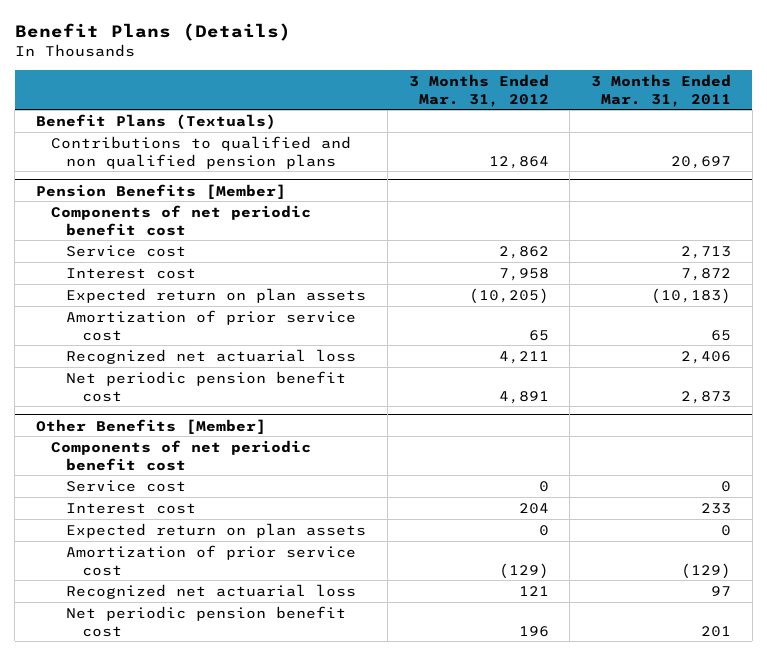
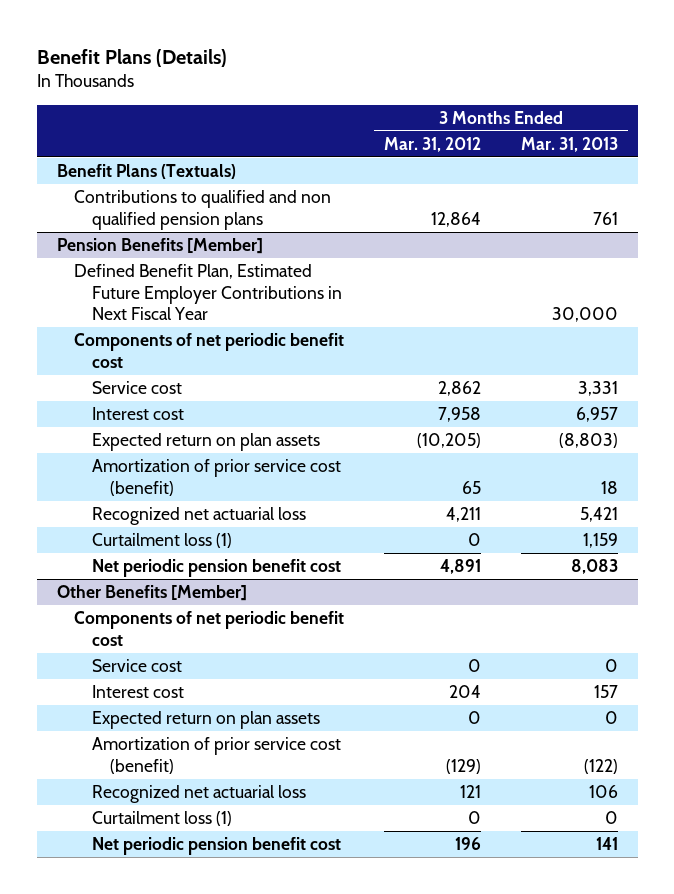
[590,73,731,107] 3 Months Ended Mar. 31, 2011 -> none
none -> [520,137,618,153] Mar. 31, 2013
none -> [74,264,343,321] Defined Benefit Plan, Estimated Future Employer Contributions in Next Fiscal Year
[66,309,357,341] Amortization of prior service cost -> [92,459,342,496] Amortization of prior service cost (benefit)
none -> [92,533,233,549] Curtailment loss (1)
[66,544,357,576] Amortization of prior service cost -> [92,737,342,774] Amortization of prior service cost (benefit)
none -> [92,811,233,827] Curtailment loss (1)

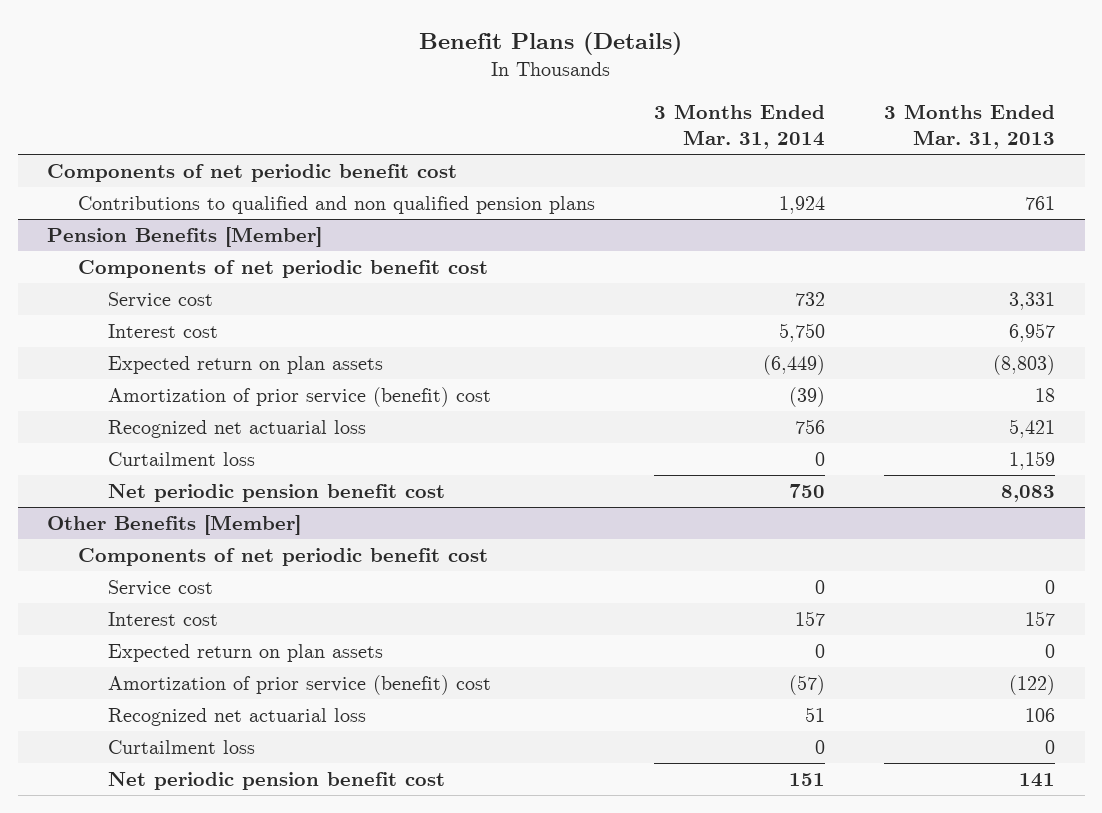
[384,137,482,153] Mar. 31, 2012 -> none
none -> [654,104,826,150] 3 Months Ended Mar. 31, 2014
[56,164,236,180] Benefit Plans (Textuals) -> none
none -> [47,163,458,182] Components of net periodic benefit cost
[74,264,343,321] Defined Benefit Plan, Estimated Future Employer Contributions in Next Fiscal Year -> none
[92,459,342,496] Amortization of prior service cost (benefit) -> [108,386,492,407] Amortization of prior service (benefit) cost
[92,533,233,549] Curtailment loss (1) -> [108,451,256,466] Curtailment loss
[92,737,342,774] Amortization of prior service cost (benefit) -> [108,674,492,695] Amortization of prior service (benefit) cost
[92,811,233,827] Curtailment loss (1) -> [108,739,256,754] Curtailment loss

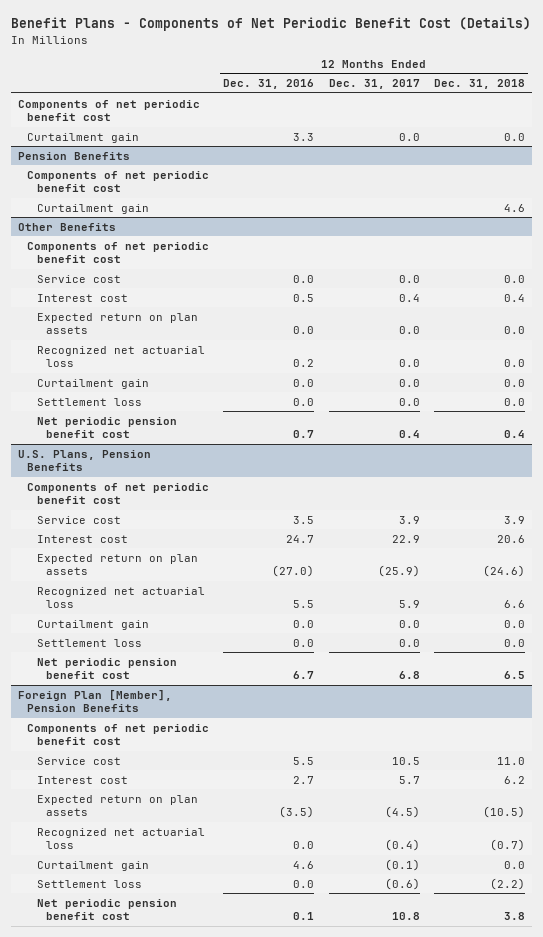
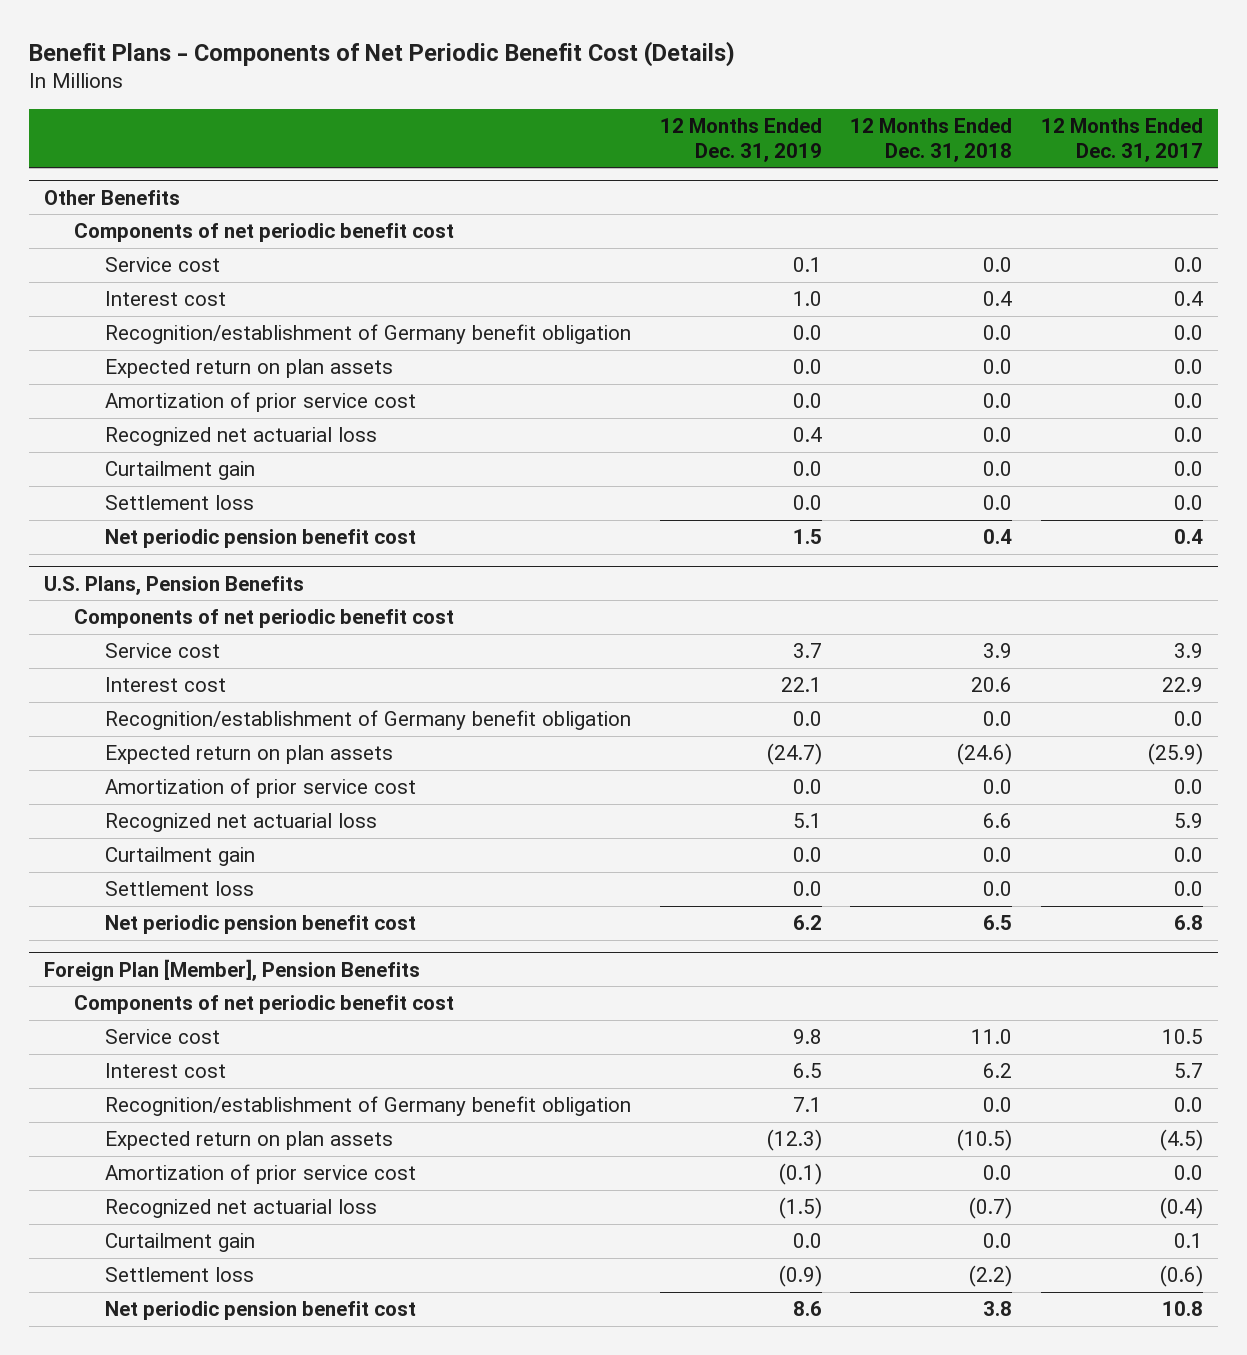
[223,79,315,90] Dec. 31, 2016 -> none
none -> [659,117,822,162] 12 Months Ended Dec. 31, 2019
[18,99,201,122] Components of net periodic benefit cost -> none
[27,132,140,143] Curtailment gain -> none
[18,151,131,160] Pension Benefits -> none
[27,170,210,193] Components of net periodic benefit cost -> none
[36,203,149,214] Curtailment gain -> none
none -> [104,324,631,345] Recognition/establishment of Germany benefit obligation
none -> [104,392,416,413] Amortization of prior service cost
none -> [104,710,631,731] Recognition/establishment of Germany benefit obligation
none -> [104,778,416,799] Amortization of prior service cost
none -> [104,1096,631,1117] Recognition/establishment of Germany benefit obligation
none -> [104,1164,416,1185] Amortization of prior service cost
[384,858,420,871] (0.1) -> [1174,1233,1204,1249] 0.1

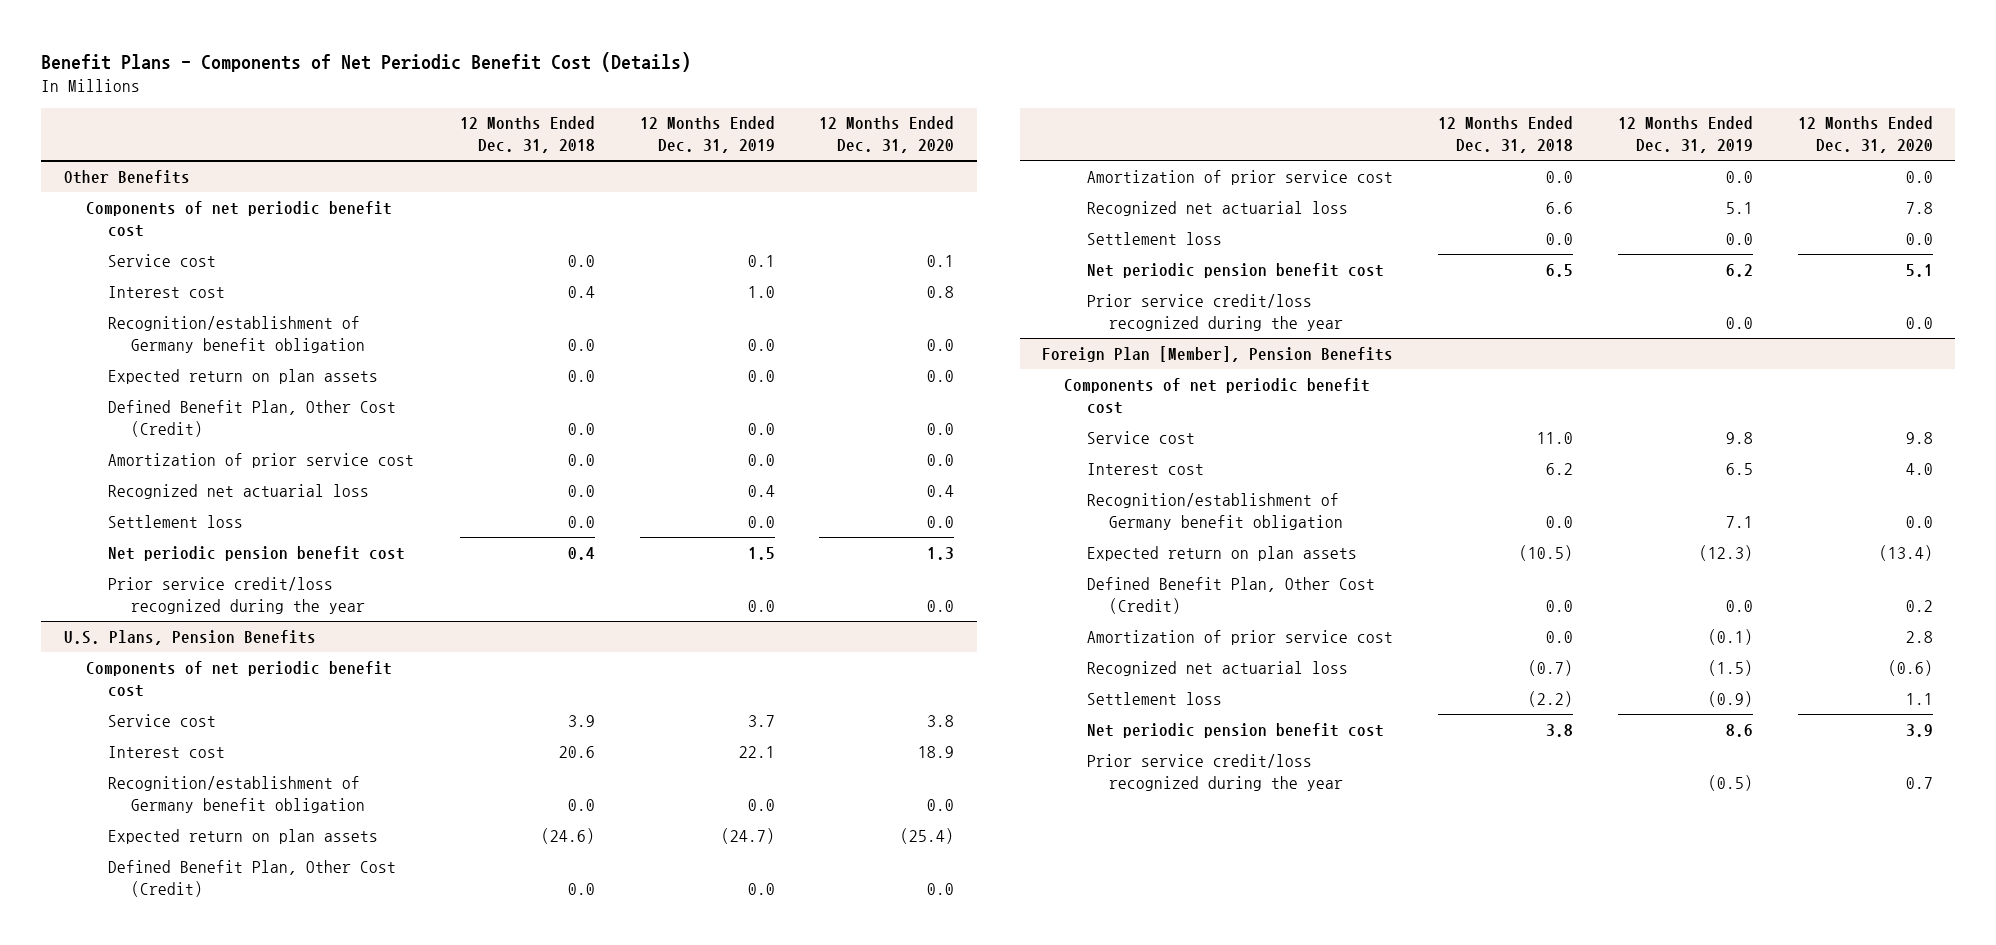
[1041,117,1204,162] 12 Months Ended Dec. 31, 2017 -> none
none -> [819,116,955,154] 12 Months Ended Dec. 31, 2020
none -> [108,399,397,437] Defined Benefit Plan, Other Cost (Credit)
[104,461,255,481] Curtailment gain -> none
none -> [108,576,365,614] Prior service credit/loss recognized during the year
none -> [108,859,397,897] Defined Benefit Plan, Other Cost (Credit)
[104,847,255,867] Curtailment gain -> none
none -> [1086,293,1344,331] Prior service credit/loss recognized during the year
none -> [1086,576,1375,614] Defined Benefit Plan, Other Cost (Credit)
[104,1233,255,1253] Curtailment gain -> none
none -> [1086,753,1344,791] Prior service credit/loss recognized during the year

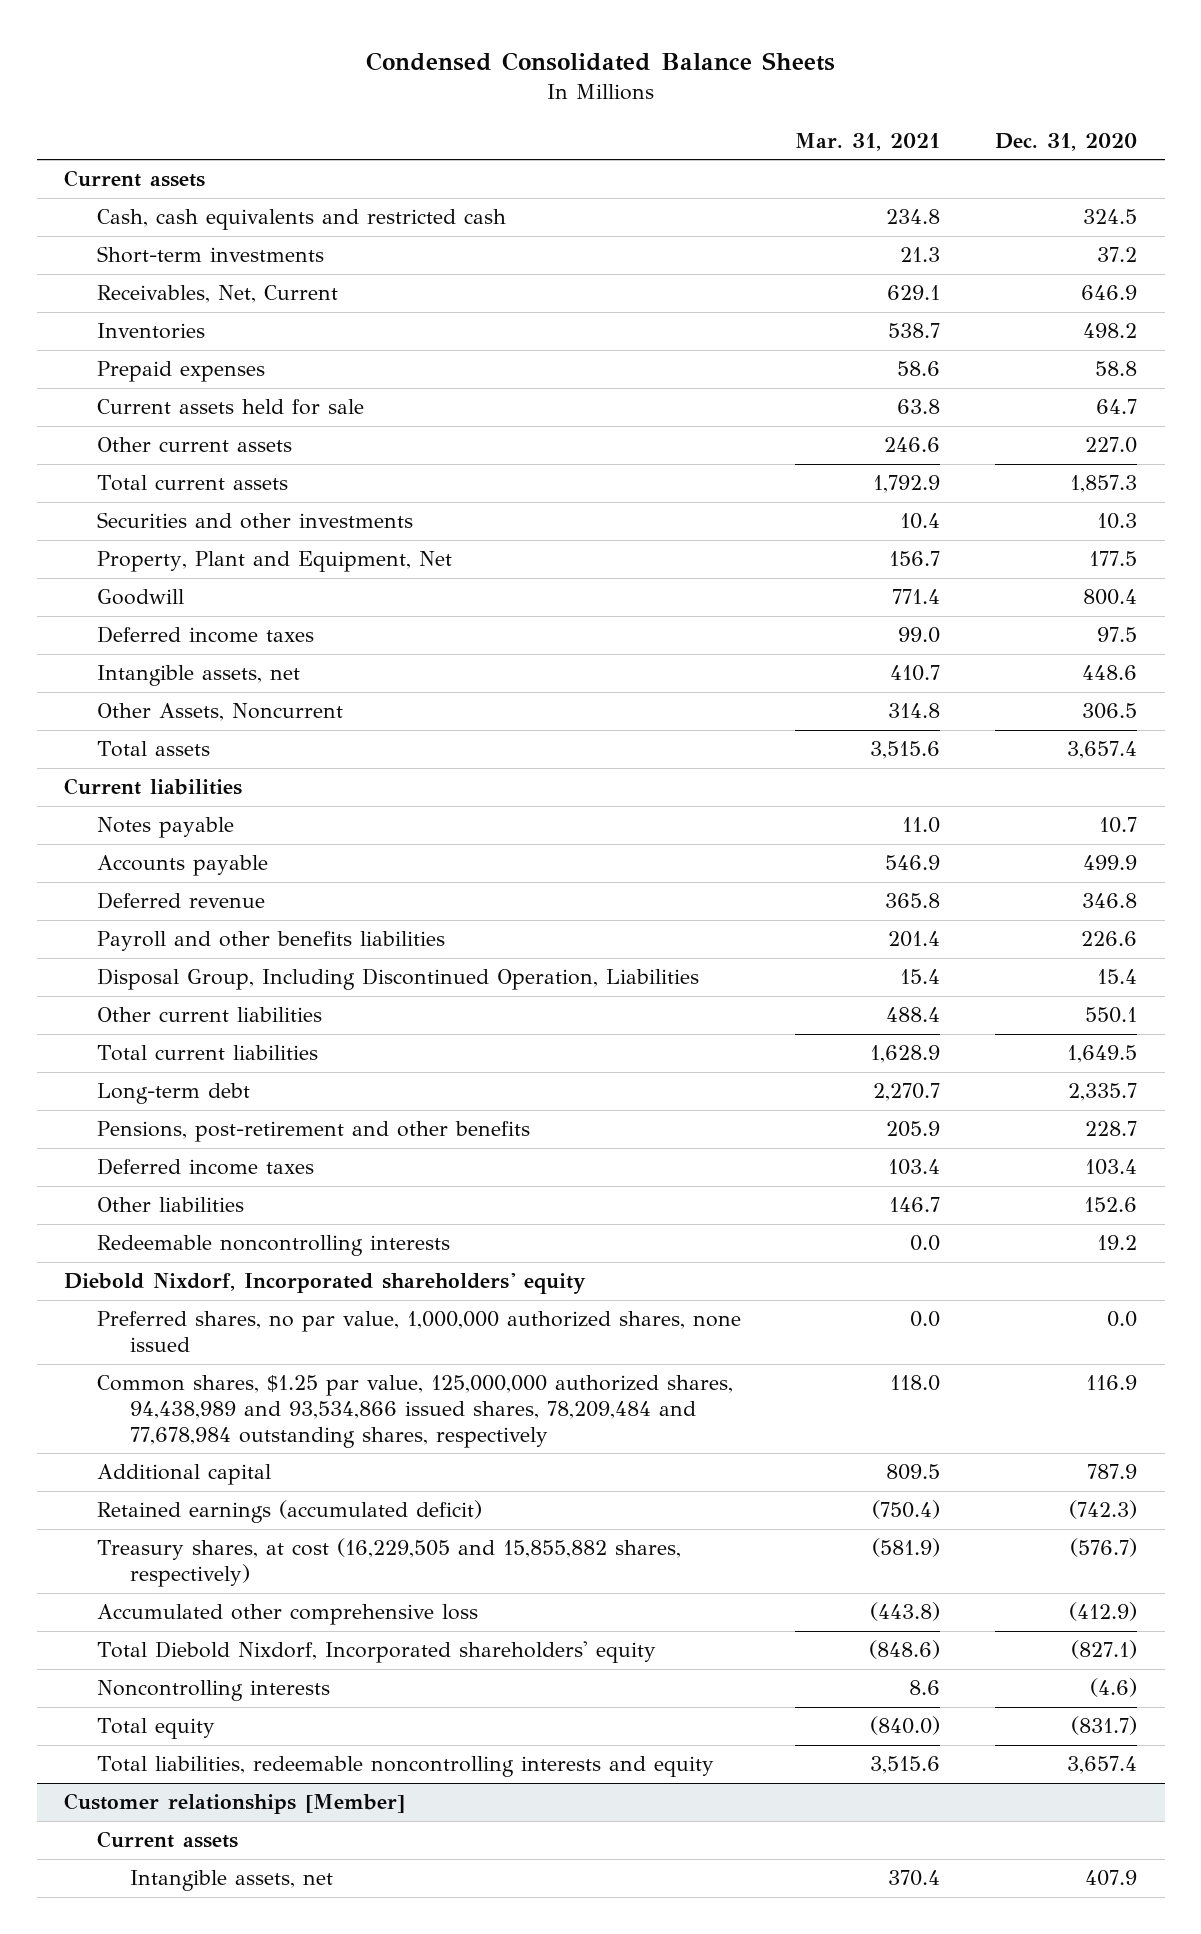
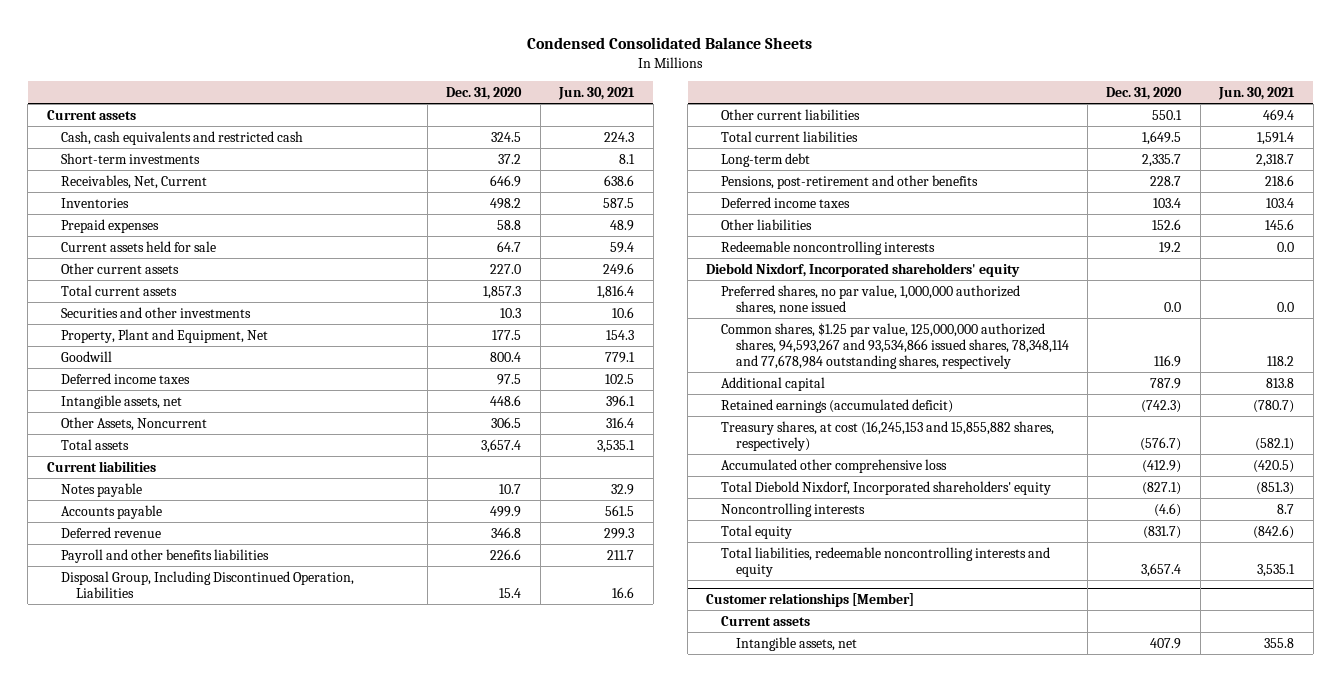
[795,132,941,151] Mar. 31, 2021 -> none
none -> [558,87,636,101] Jun. 30, 2021
[96,1375,733,1448] Common shares, $1.25 par value, 125,000,000 authorized shares, 94,438,989 and 93,534,866 issued shares, 78,209,484 and 77,678,984 outstanding shares, respectively -> [721,322,1069,369] Common shares, $1.25 par value, 125,000,000 authorized shares, 94,593,267 and 93,534,866 issued shares, 78,348,114 and 77,678,984 outstanding shares, respectively
[96,1538,681,1588] Treasury shares, at cost (16,229,505 and 15,855,882 shares, respectively) -> [721,420,1055,451] Treasury shares, at cost (16,245,153 and 15,855,882 shares, respectively)

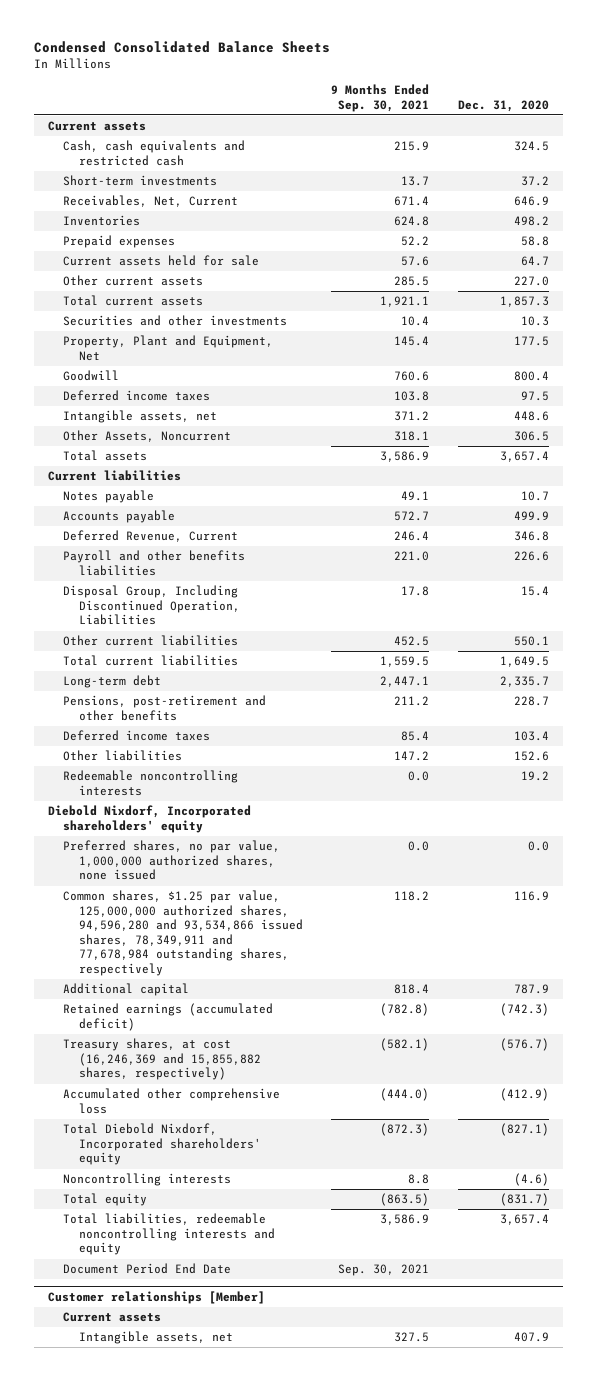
[558,87,636,101] Jun. 30, 2021 -> none
none -> [331,84,430,112] 9 Months Ended Sep. 30, 2021
[61,526,162,538] Deferred revenue -> [63,530,239,543] Deferred Revenue, Current
[721,322,1069,369] Common shares, $1.25 par value, 125,000,000 authorized shares, 94,593,267 and 93,534,866 issued shares, 78,348,114 and 77,678,984 outstanding shares, respectively -> [63,890,303,976] Common shares, $1.25 par value, 125,000,000 authorized shares, 94,596,280 and 93,534,866 issued shares, 78,349,911 and 77,678,984 outstanding shares, respectively
[721,420,1055,451] Treasury shares, at cost (16,245,153 and 15,855,882 shares, respectively) -> [63,1038,261,1081] Treasury shares, at cost (16,246,369 and 15,855,882 shares, respectively)
none -> [63,1263,232,1275] Document Period End Date

